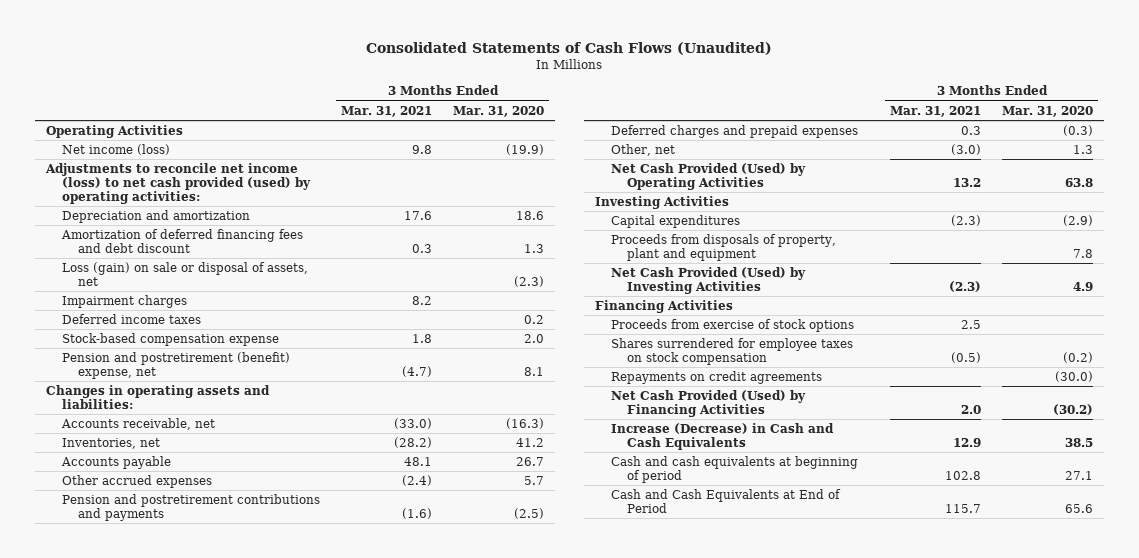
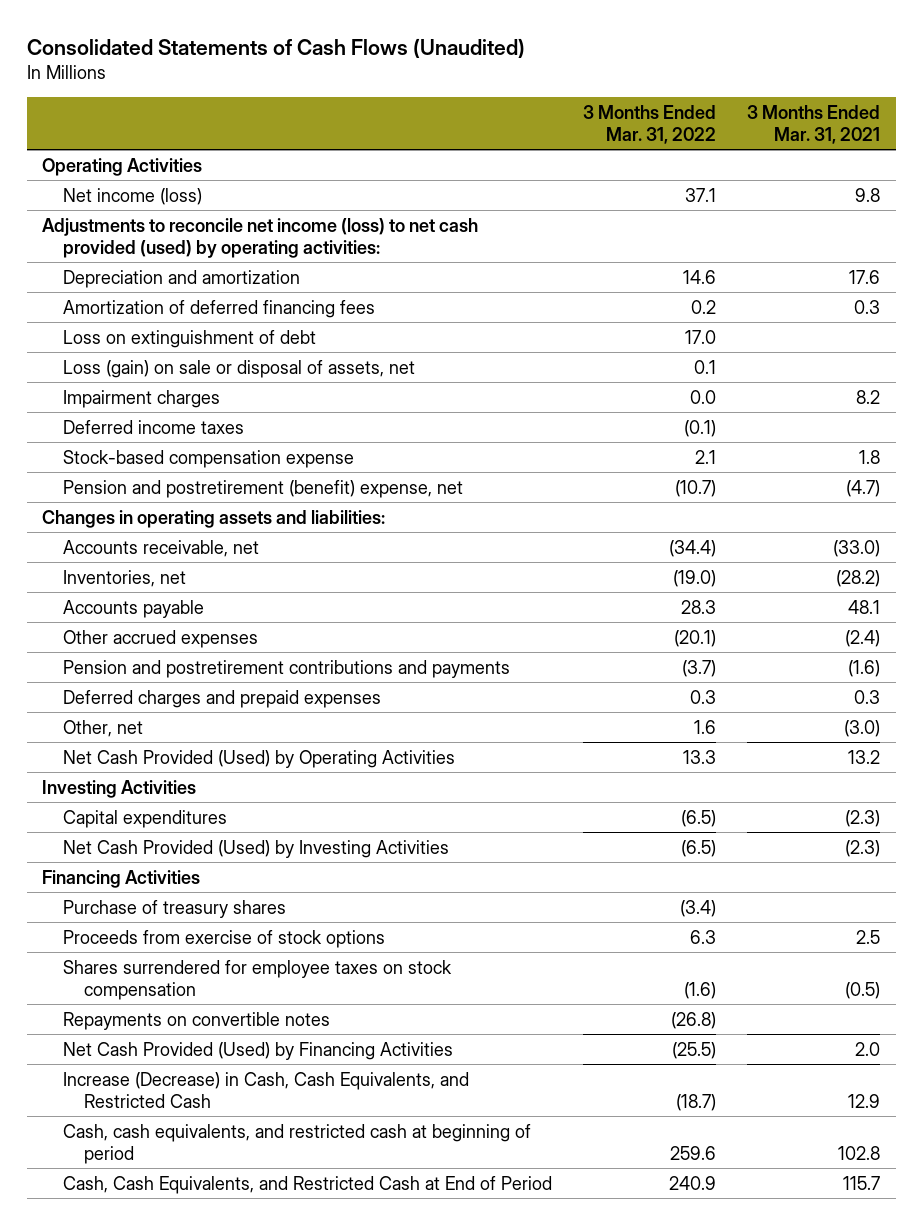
[453,105,545,117] Mar. 31, 2020 -> none
none -> [583,104,717,144] 3 Months Ended Mar. 31, 2022
[60,229,303,253] Amortization of deferred financing fees and debt discount -> [62,299,375,318] Amortization of deferred financing fees
none -> [62,329,316,348] Loss on extinguishment of debt
[611,234,837,261] Proceeds from disposals of property, plant and equipment -> none
none -> [62,899,286,918] Purchase of treasury shares
[611,371,823,385] Repayments on credit agreements -> none
none -> [62,1011,330,1030] Repayments on convertible notes
[611,423,835,450] Increase (Decrease) in Cash and Cash Equivalents -> [62,1071,469,1108] Increase (Decrease) in Cash, Cash Equivalents, and Restricted Cash
[611,456,859,483] Cash and cash equivalents at beginning of period -> [62,1123,531,1164] Cash, cash equivalents, and restricted cash at beginning of period
[611,489,842,513] Cash and Cash Equivalents at End of Period -> [62,1175,552,1194] Cash, Cash Equivalents, and Restricted Cash at End of Period

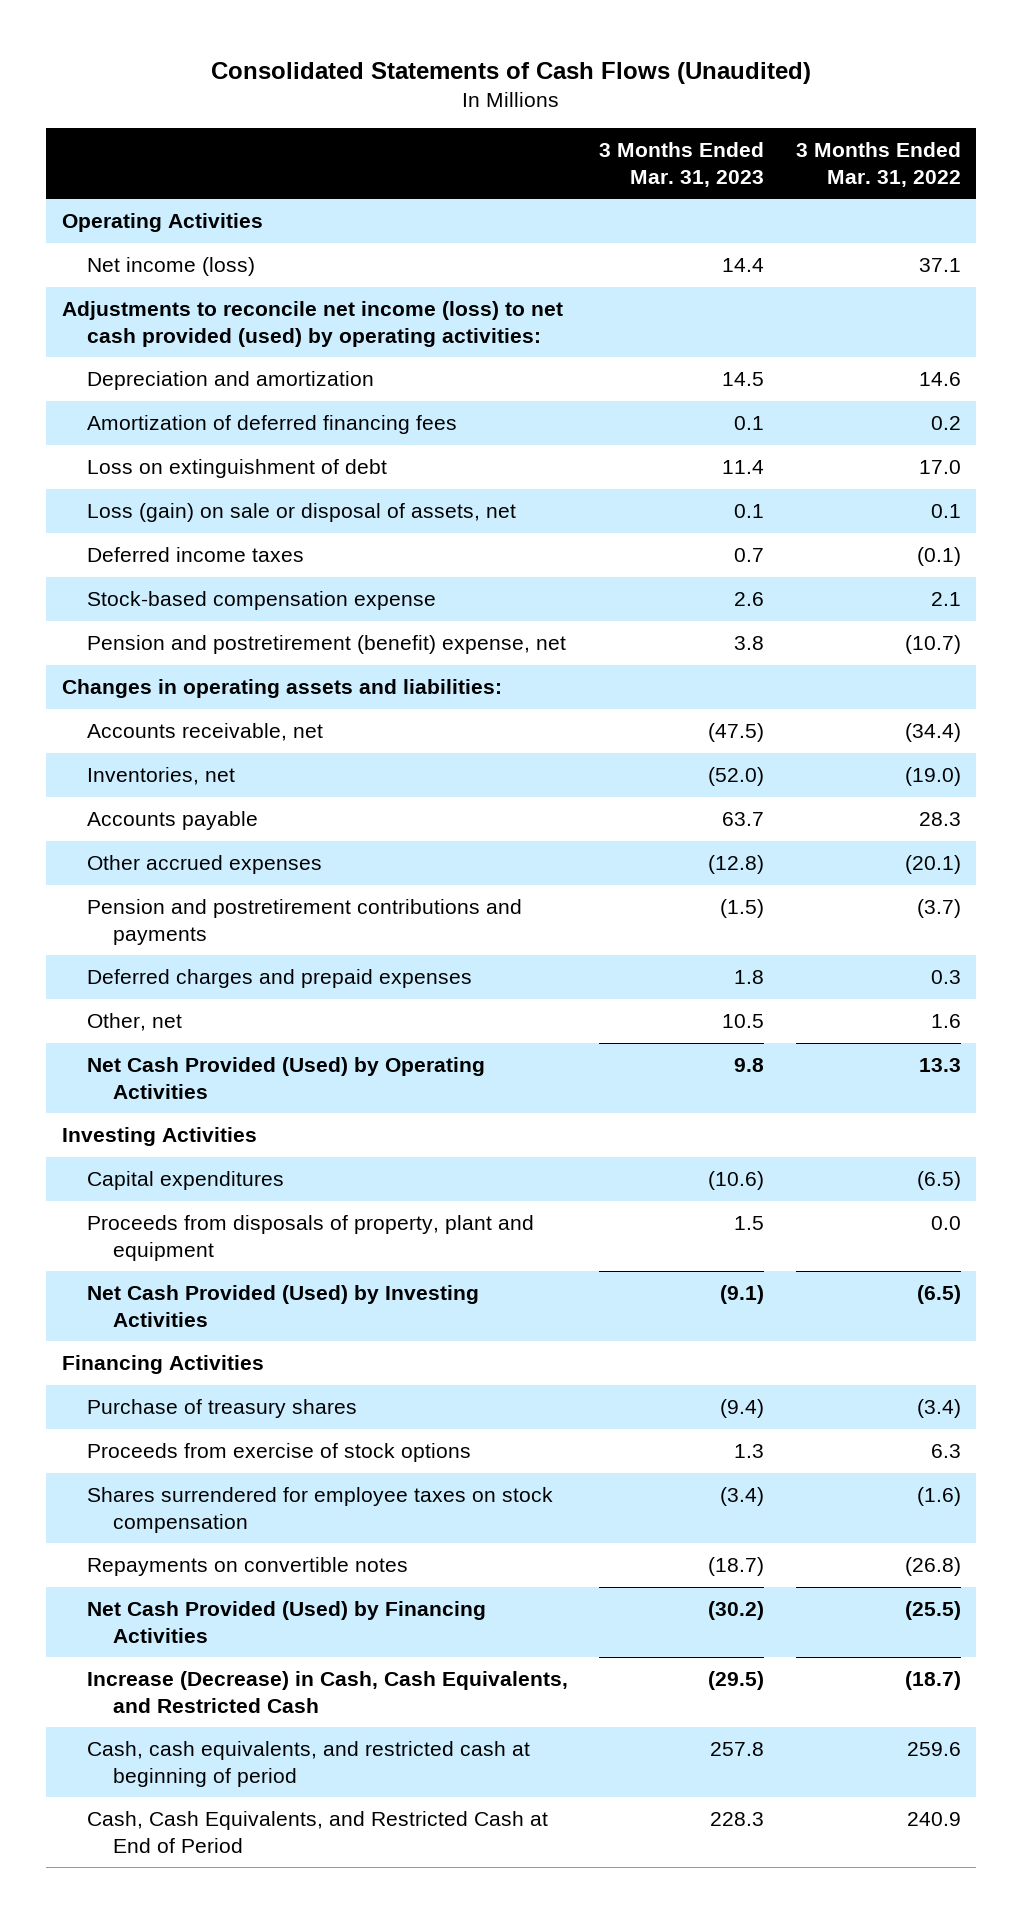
[747,104,881,144] 3 Months Ended Mar. 31, 2021 -> none
none -> [599,142,765,187] 3 Months Ended Mar. 31, 2023
[62,389,220,408] Impairment charges -> none
none -> [87,1215,535,1261] Proceeds from disposals of property, plant and equipment

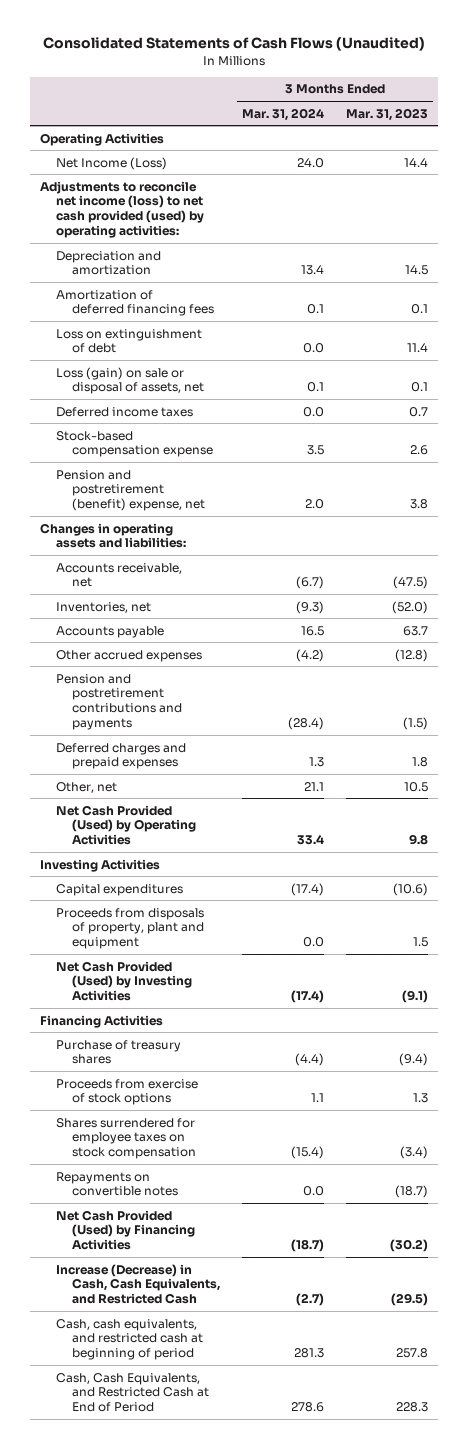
[795,142,961,187] 3 Months Ended Mar. 31, 2022 -> none
none -> [242,107,325,121] Mar. 31, 2024
[87,257,256,277] Net income (loss) -> [56,156,168,170] Net Income (Loss)

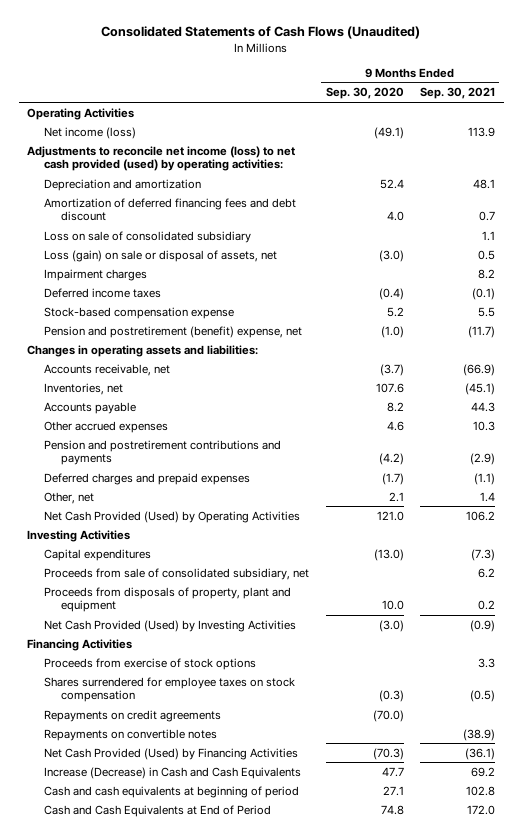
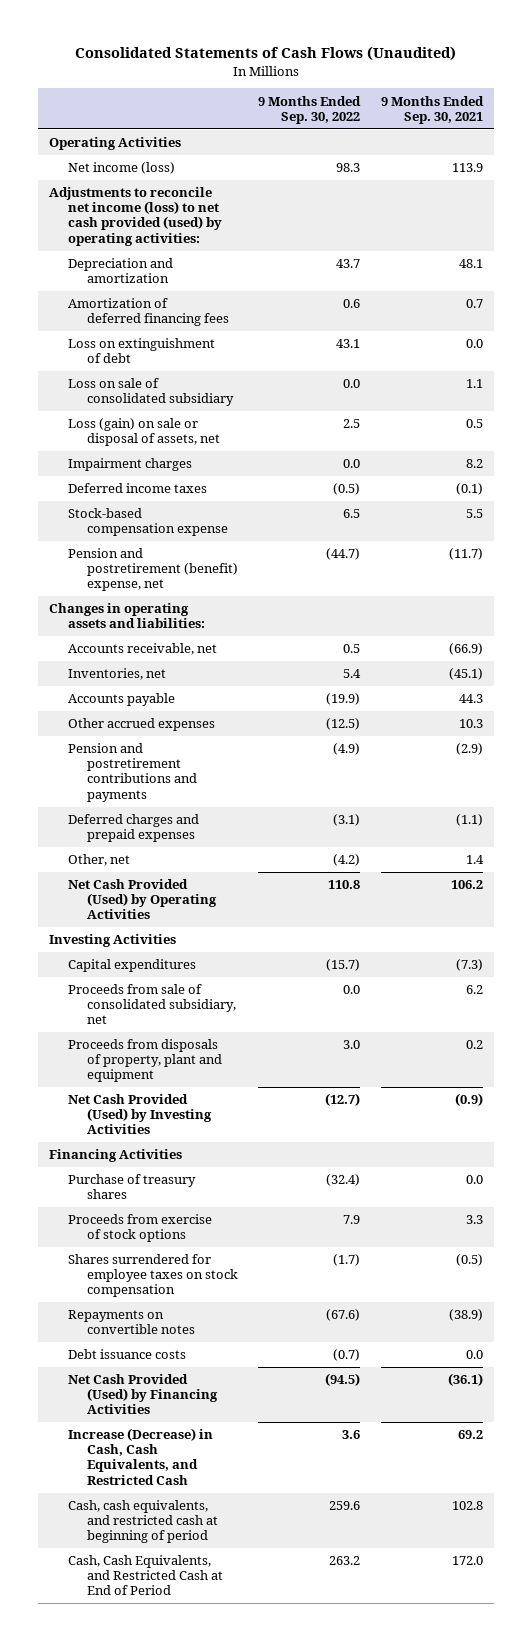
[325,87,404,100] Sep. 30, 2020 -> none
none -> [258,95,362,124] 9 Months Ended Sep. 30, 2022
[44,197,297,222] Amortization of deferred financing fees and debt discount -> [67,298,229,327] Amortization of deferred financing fees
none -> [67,338,215,364] Loss on extinguishment of debt
none -> [67,1174,196,1200] Purchase of treasury shares
[44,709,222,722] Repayments on credit agreements -> none
none -> [67,1349,186,1360] Debt issuance costs
[44,766,302,779] Increase (Decrease) in Cash and Cash Equivalents -> [67,1428,213,1485] Increase (Decrease) in Cash, Cash Equivalents, and Restricted Cash
[44,785,300,798] Cash and cash equivalents at beginning of period -> [67,1500,218,1544] Cash, cash equivalents, and restricted cash at beginning of period
[44,804,272,817] Cash and Cash Equivalents at End of Period -> [67,1555,223,1596] Cash, Cash Equivalents, and Restricted Cash at End of Period

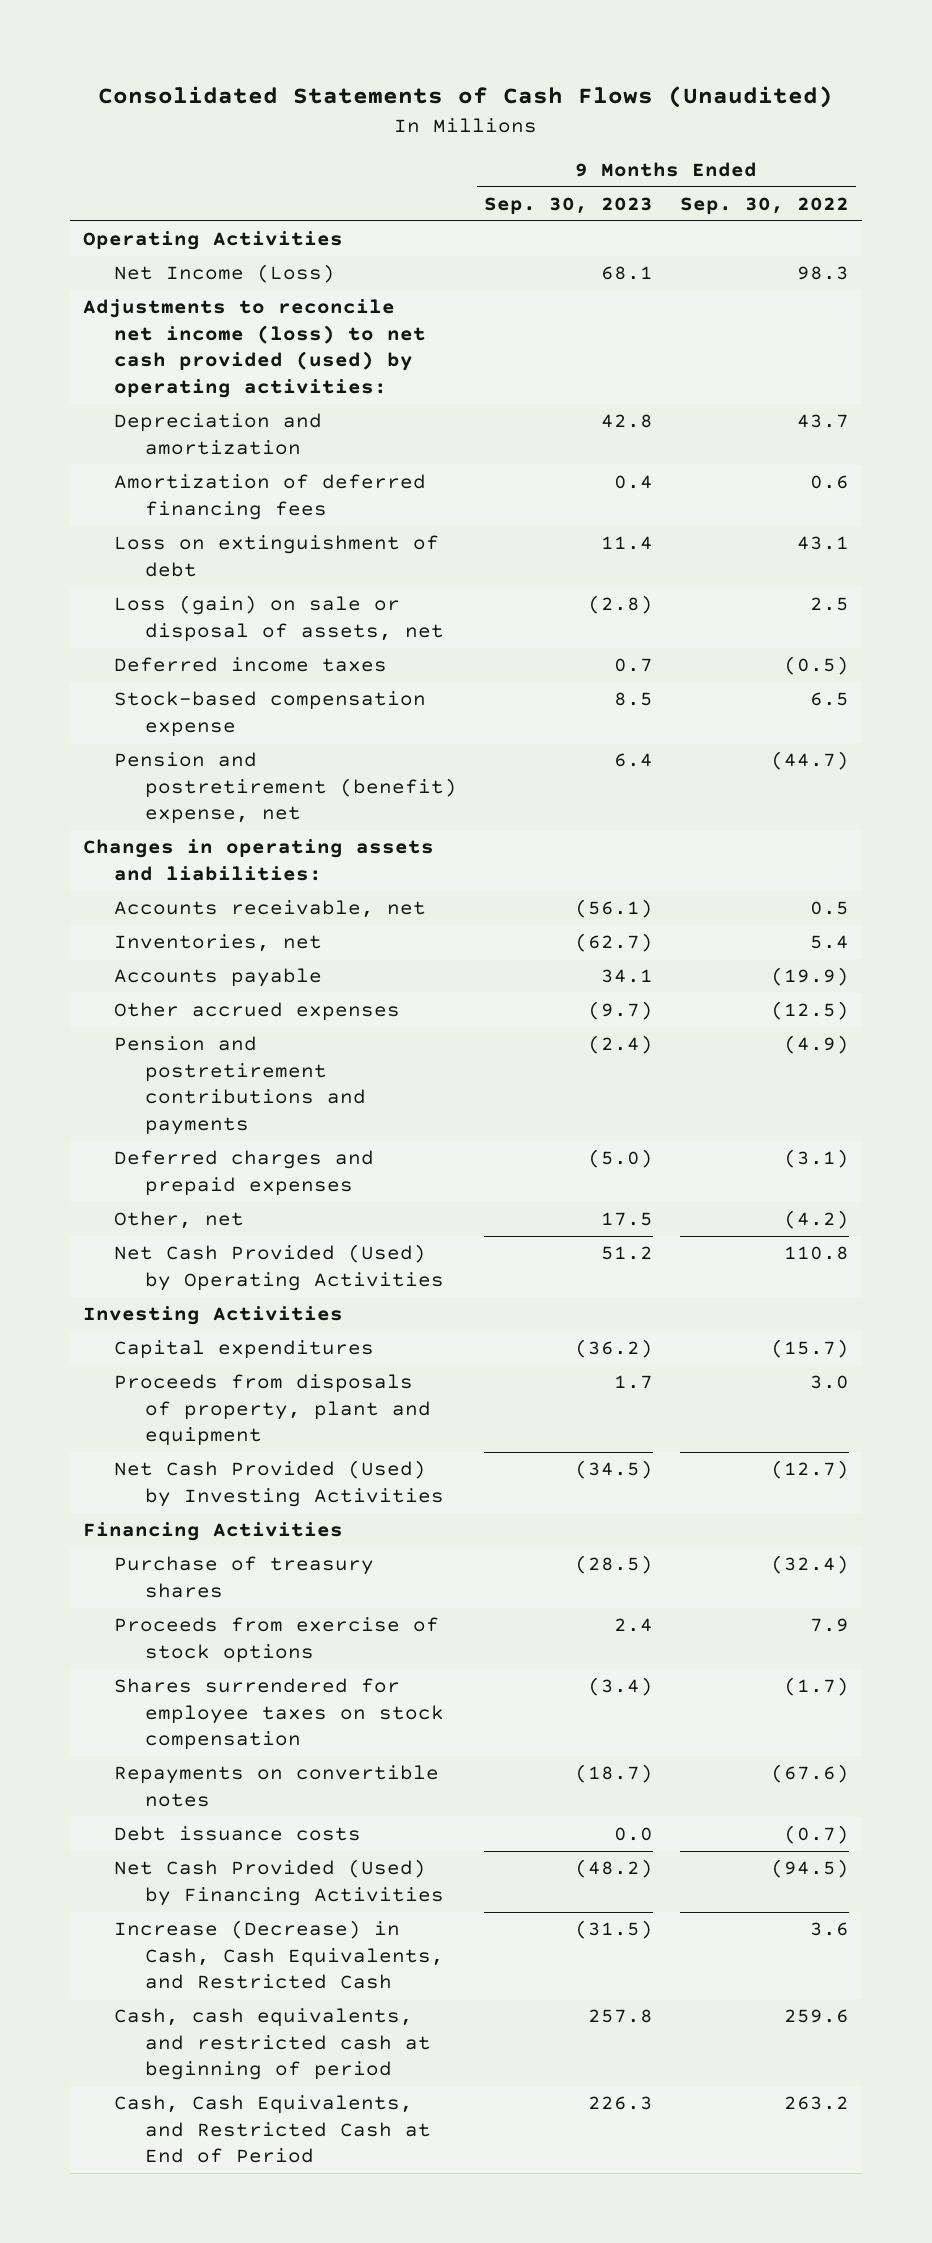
[381,95,485,124] 9 Months Ended Sep. 30, 2021 -> none
none -> [484,197,654,215] Sep. 30, 2023
[67,162,175,175] Net income (loss) -> [114,264,336,284] Net Income (Loss)
[67,378,234,407] Loss on sale of consolidated subsidiary -> none
[67,458,192,472] Impairment charges -> none
[67,984,236,1025] Proceeds from sale of consolidated subsidiary, net -> none

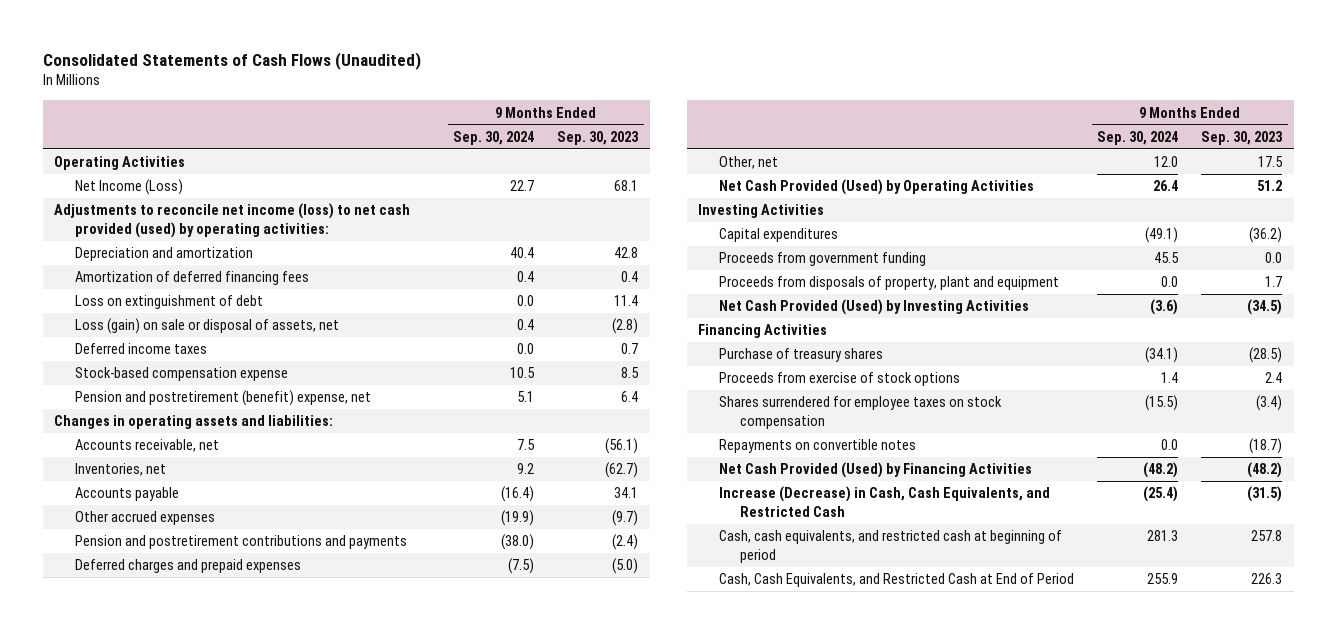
[679,197,849,215] Sep. 30, 2022 -> none
none -> [453,130,535,145] Sep. 30, 2024
none -> [719,252,927,267] Proceeds from government funding
[114,1826,362,1842] Debt issuance costs -> none

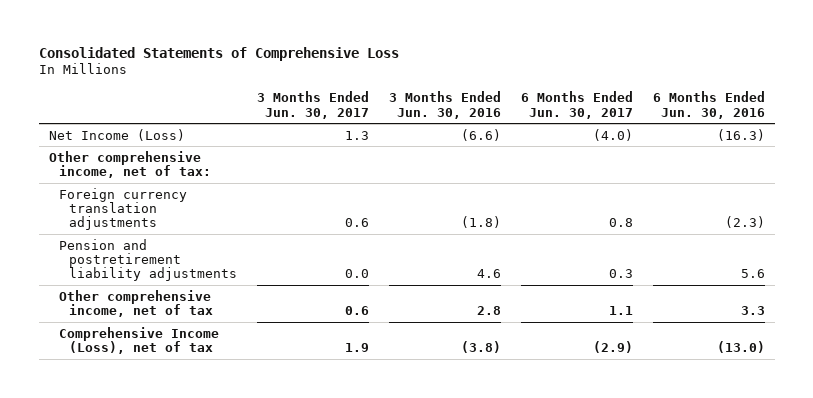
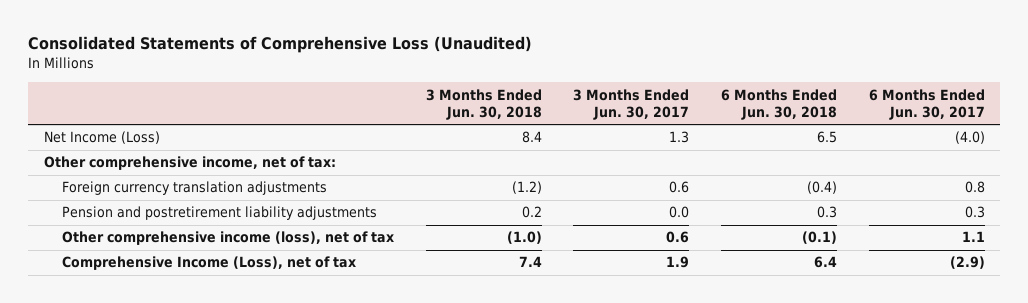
[38,46,399,61] Consolidated Statements of Comprehensive Loss -> [27,36,532,54] Consolidated Statements of Comprehensive Loss (Unaudited)
[388,91,501,119] 3 Months Ended Jun. 30, 2016 -> none
[652,91,765,119] 6 Months Ended Jun. 30, 2016 -> none
none -> [425,88,542,121] 3 Months Ended Jun. 30, 2018
none -> [720,88,837,121] 6 Months Ended Jun. 30, 2018
[58,289,213,317] Other comprehensive income, net of tax -> [62,231,395,246] Other comprehensive income (loss), net of tax

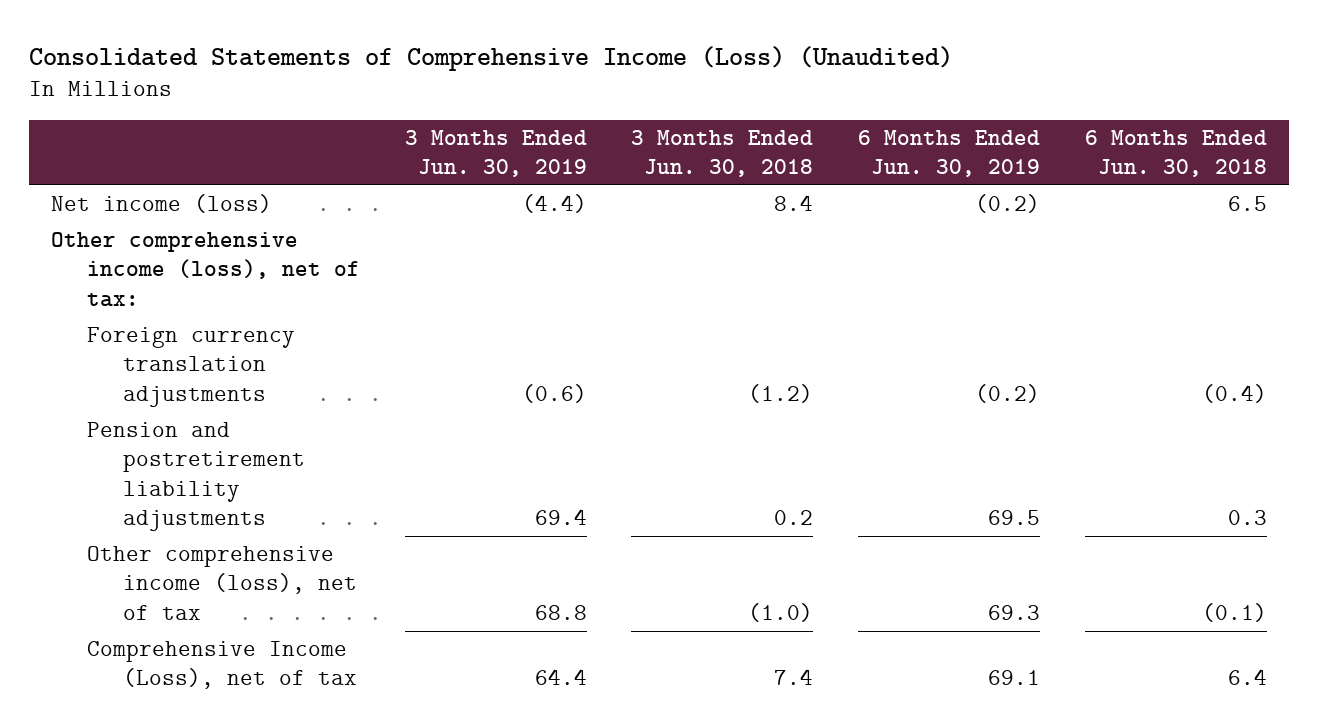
[27,36,532,54] Consolidated Statements of Comprehensive Loss (Unaudited) -> [28,45,953,71] Consolidated Statements of Comprehensive Income (Loss) (Unaudited)
[573,88,690,121] 3 Months Ended Jun. 30, 2017 -> none
[868,88,985,121] 6 Months Ended Jun. 30, 2017 -> none
none -> [404,129,587,177] 3 Months Ended Jun. 30, 2019
none -> [858,129,1041,177] 6 Months Ended Jun. 30, 2019
[43,131,160,145] Net Income (Loss) -> [51,194,273,214] Net income (loss)
[43,156,336,171] Other comprehensive income, net of tax: -> [51,232,360,307] Other comprehensive income (loss), net of tax:

